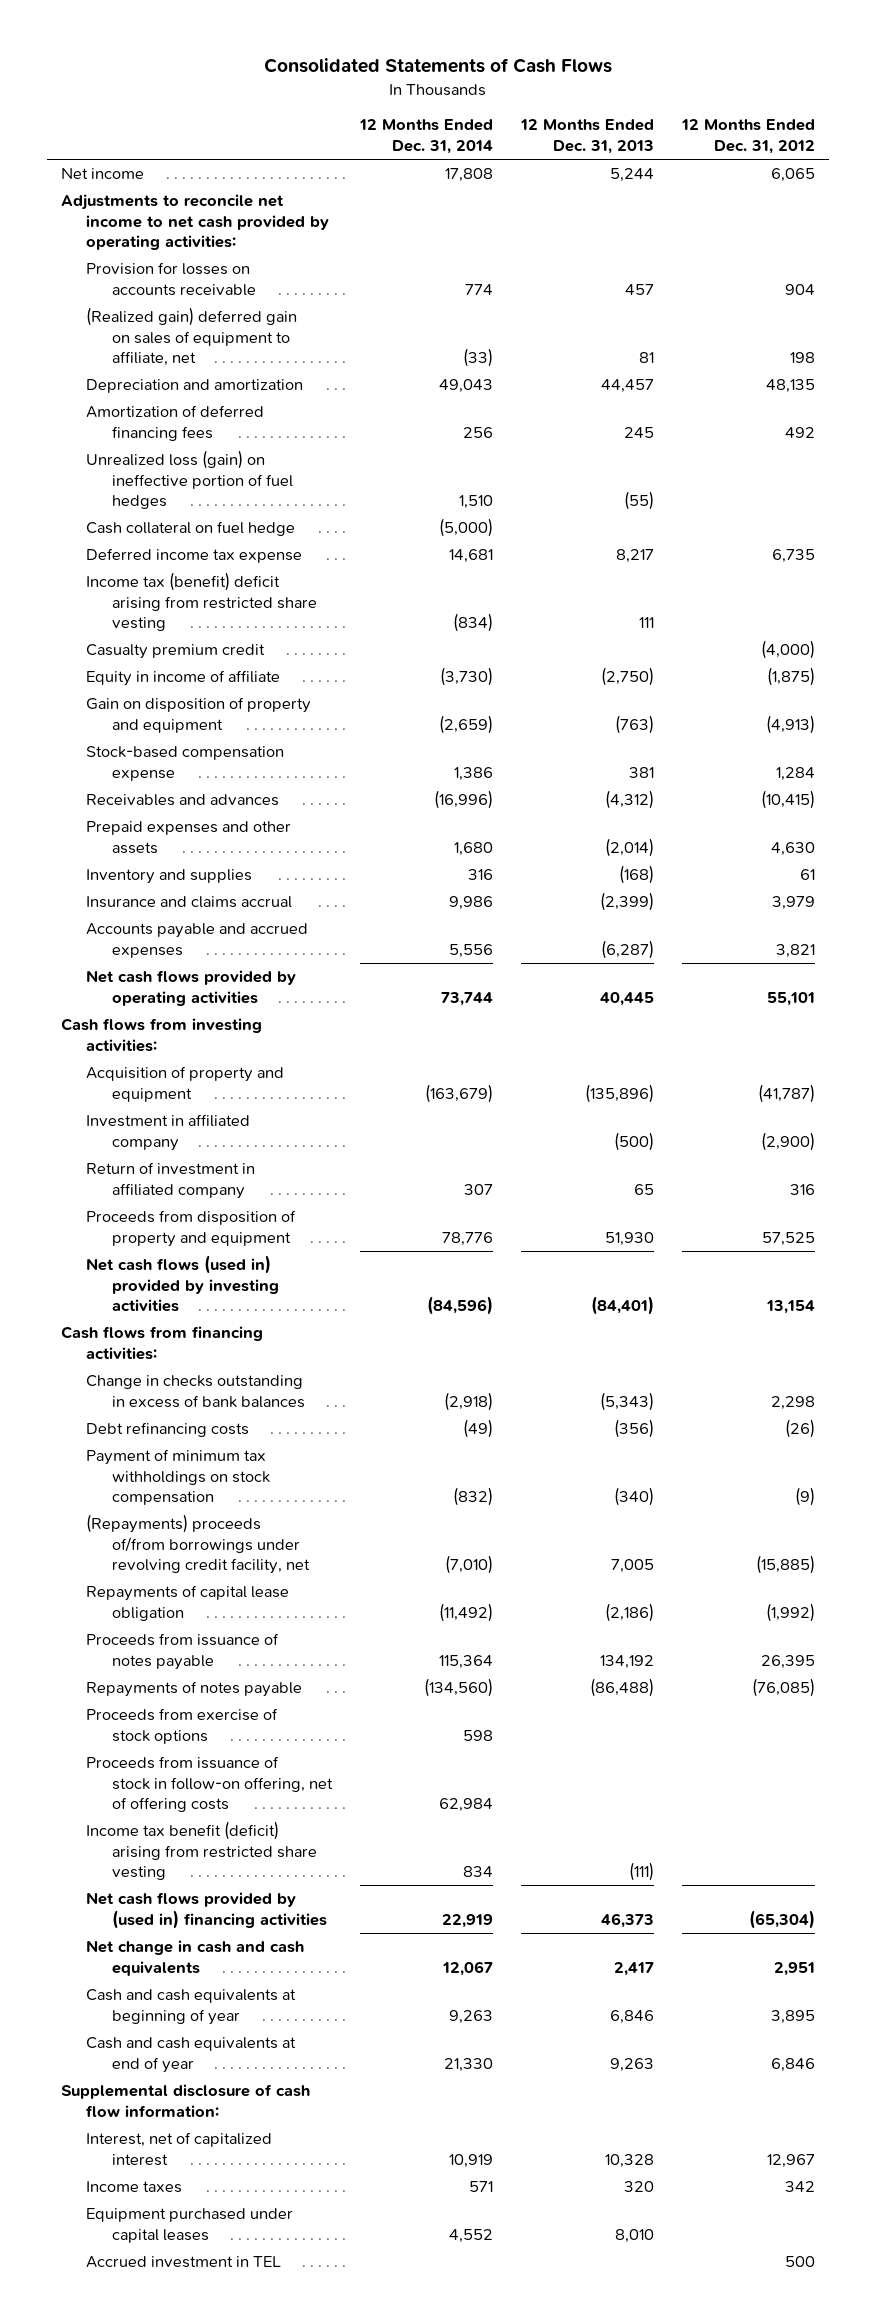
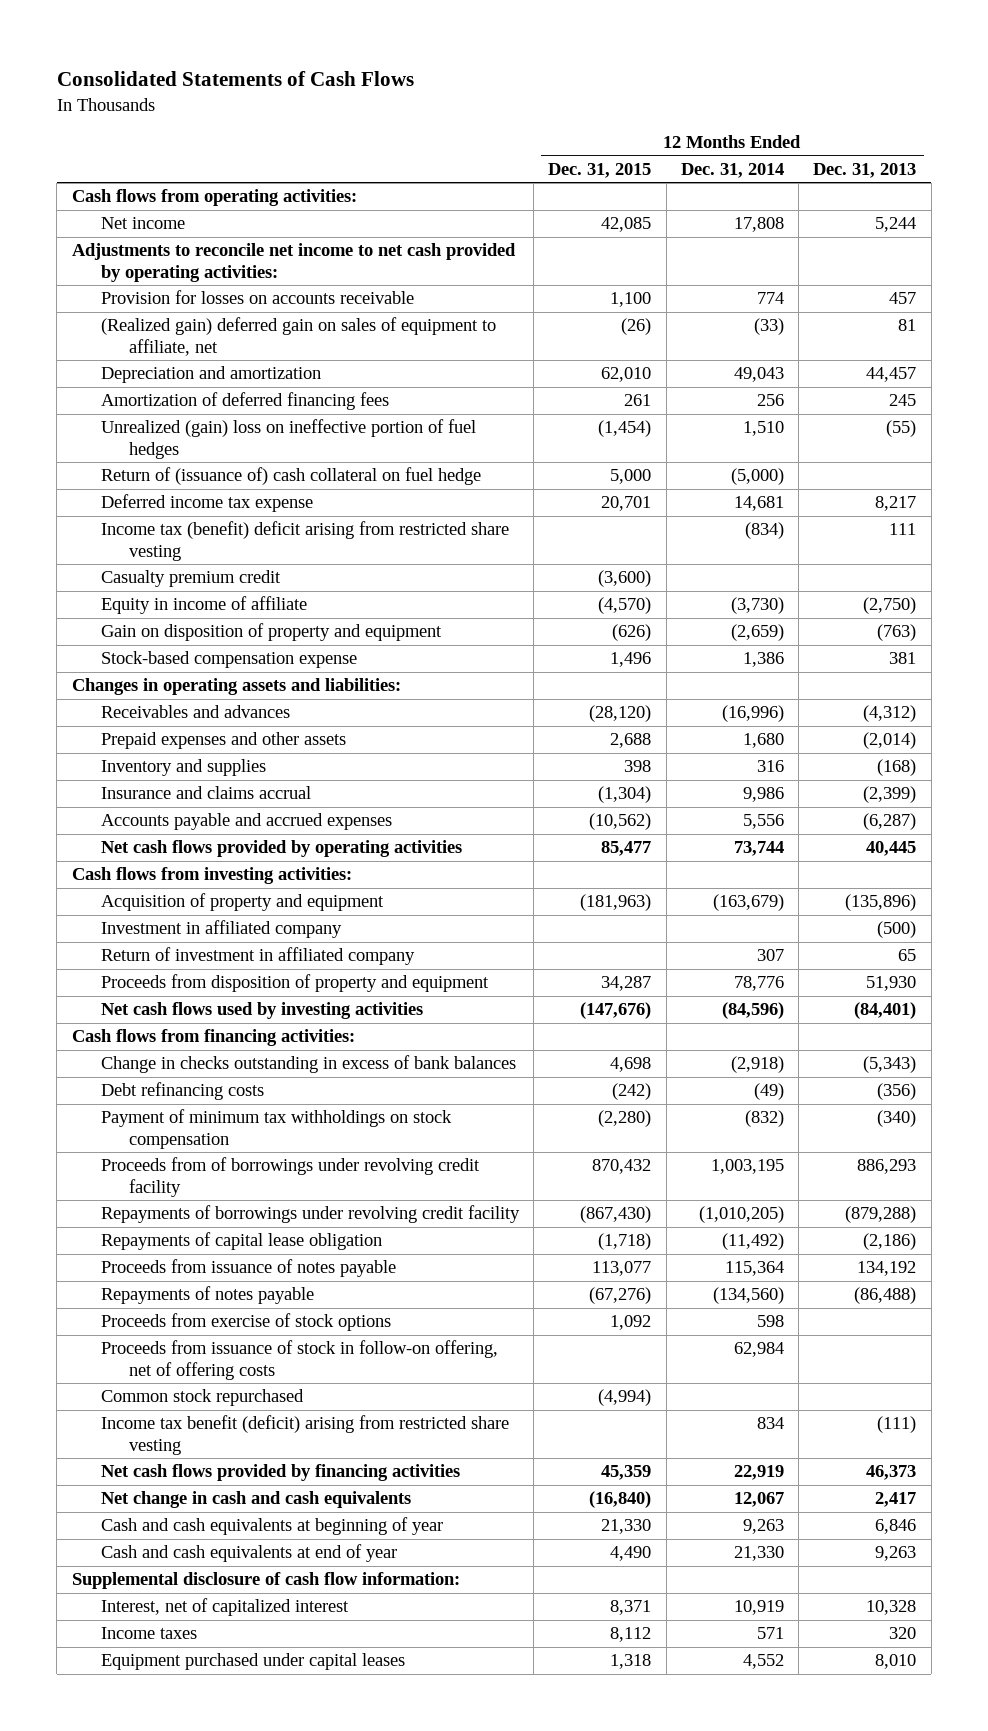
[680,119,815,154] 12 Months Ended Dec. 31, 2012 -> none
none -> [548,162,652,178] Dec. 31, 2015
none -> [71,189,357,207] Cash flows from operating activities:
[86,450,293,510] Unrealized loss (gain) on ineffective portion of fuel hedges -> [100,419,476,459] Unrealized (gain) loss on ineffective portion of fuel hedges
[86,521,296,537] Cash collateral on fuel hedge -> [100,467,481,486] Return of (issuance of) cash collateral on fuel hedge
none -> [71,678,401,696] Changes in operating assets and liabilities:
[86,1255,279,1313] Net cash flows (used in) provided by investing activities -> [100,1002,423,1020] Net cash flows used by investing activities
[86,1514,310,1575] (Repayments) proceeds of/from borrowings under revolving credit facility, net -> [100,1157,480,1197] Proceeds from of borrowings under revolving credit facility
[444,1555,493,1575] (7,010) -> [710,1159,784,1175] 1,003,195
[610,1559,654,1574] 7,005 -> [857,1159,917,1175] 886,293
none -> [100,1205,520,1224] Repayments of borrowings under revolving credit facility
none -> [100,1389,304,1407] Common stock repurchased
[86,1892,327,1929] Net cash flows provided by (used in) financing activities -> [100,1464,460,1482] Net cash flows provided by financing activities
[86,2256,282,2269] Accrued investment in TEL -> none

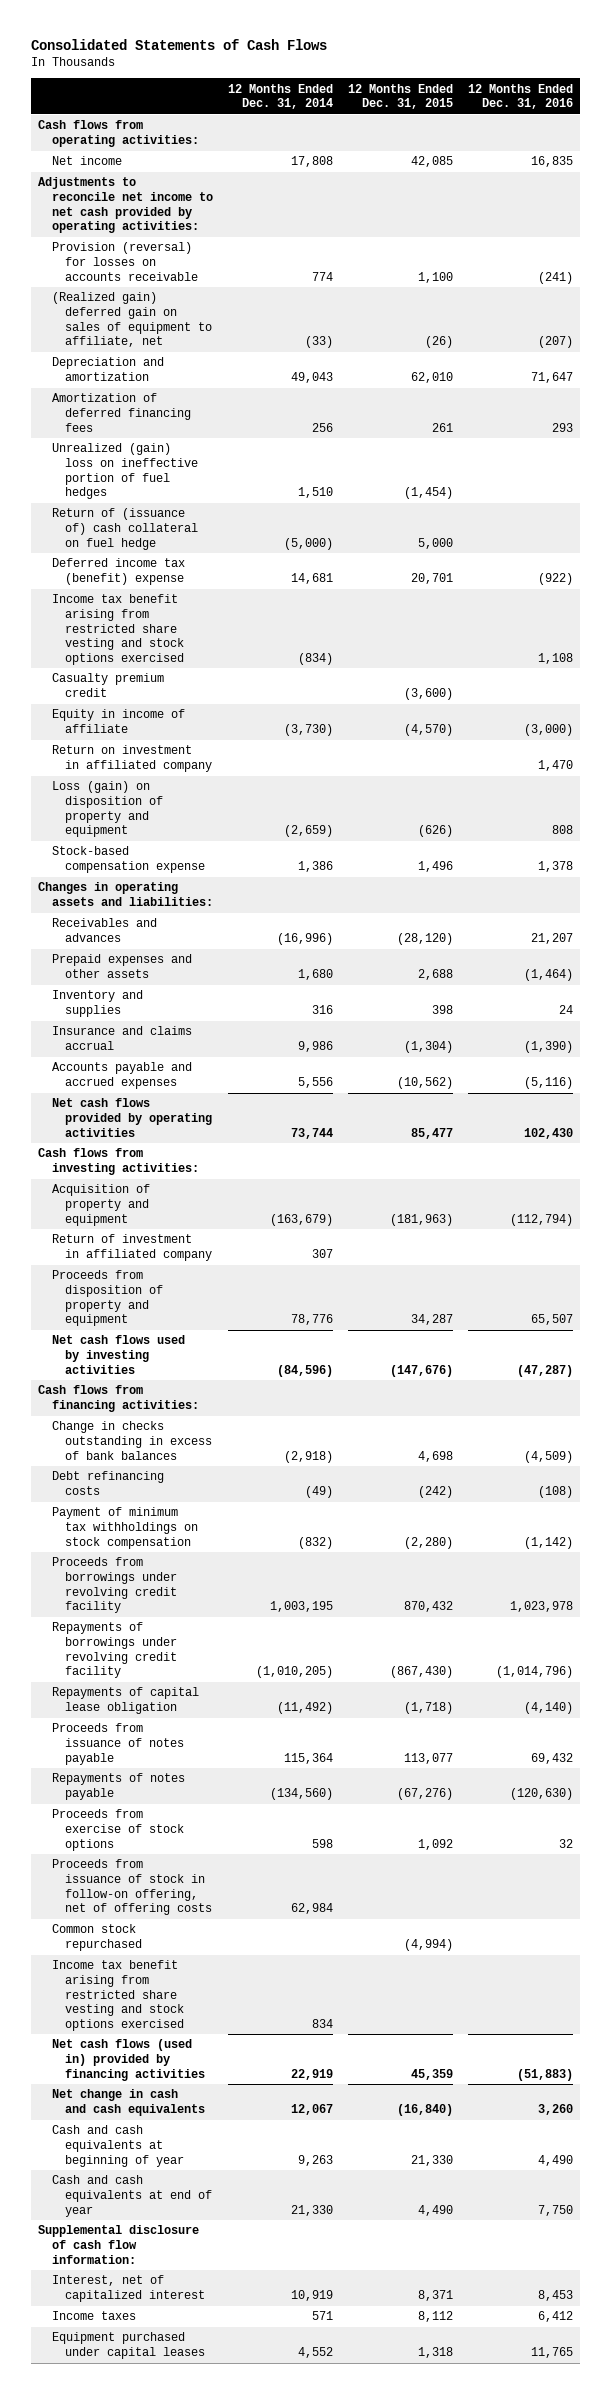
[813,162,917,178] Dec. 31, 2013 -> none
none -> [467,83,573,110] 12 Months Ended Dec. 31, 2016
[100,290,414,305] Provision for losses on accounts receivable -> [51,242,199,281] Provision (reversal) for losses on accounts receivable
[100,494,313,513] Deferred income tax expense -> [51,558,185,586] Deferred income tax (benefit) expense
[100,521,509,561] Income tax (benefit) deficit arising from restricted share vesting -> [51,594,185,665] Income tax benefit arising from restricted share vesting and stock options exercised
none -> [51,745,213,773] Return on investment in affiliated company
[100,623,442,642] Gain on disposition of property and equipment -> [51,781,164,838] Loss (gain) on disposition of property and equipment
[100,920,342,939] Investment in affiliated company -> none
[100,1157,480,1197] Proceeds from of borrowings under revolving credit facility -> [51,1557,178,1614] Proceeds from borrowings under revolving credit facility
[100,1415,509,1455] Income tax benefit (deficit) arising from restricted share vesting -> [51,1960,185,2031] Income tax benefit arising from restricted share vesting and stock options exercised
[100,1464,460,1482] Net cash flows provided by financing activities -> [51,2039,206,2081] Net cash flows (used in) provided by financing activities

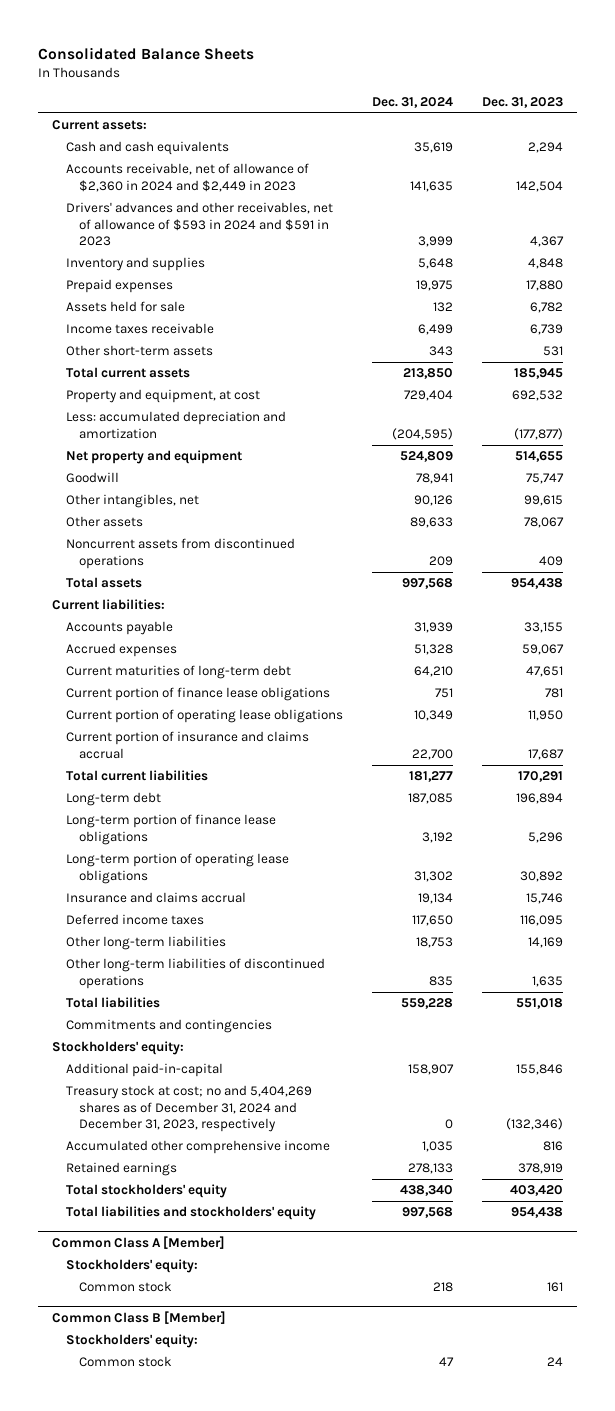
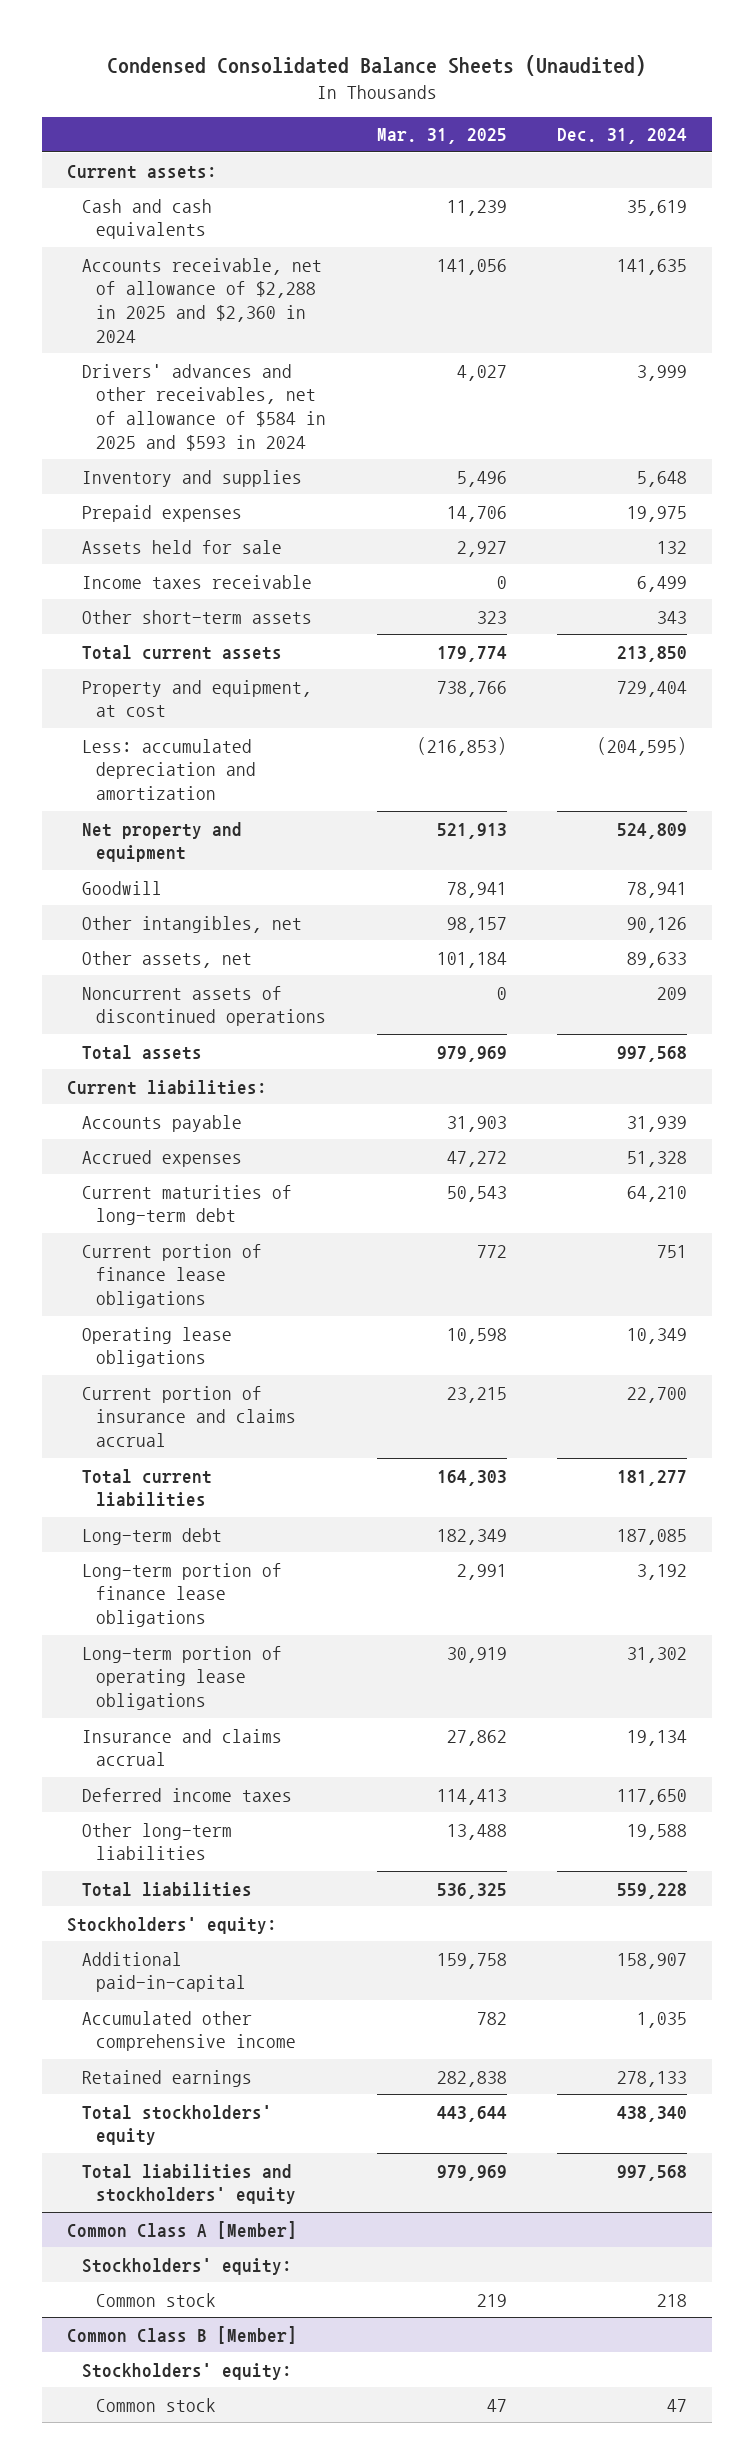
[37,46,254,60] Consolidated Balance Sheets -> [107,54,647,76] Condensed Consolidated Balance Sheets (Unaudited)
[481,96,563,108] Dec. 31, 2023 -> none
none -> [376,128,507,145] Mar. 31, 2025
[65,163,309,192] Accounts receivable, net of allowance of $2,360 in 2024 and $2,449 in 2023 -> [81,257,322,344] Accounts receivable, net of allowance of $2,288 in 2025 and $2,360 in 2024
[65,202,333,247] Drivers' advances and other receivables, net of allowance of $593 in 2024 and $591 in 2023 -> [81,363,327,452] Drivers' advances and other receivables, net of allowance of $584 in 2025 and $593 in 2024
[65,516,143,528] Other assets -> [81,950,252,968] Other assets, net
[65,538,295,569] Noncurrent assets from discontinued operations -> [81,985,327,1027] Noncurrent assets of discontinued operations
[65,709,343,724] Current portion of operating lease obligations -> [81,1326,232,1368] Operating lease obligations
[65,958,325,989] Other long-term liabilities of discontinued operations -> none
[415,937,453,949] 18,753 -> [626,1823,687,1840] 19,588
[65,1019,272,1034] Commitments and contingencies -> none
[65,1085,312,1133] Treasury stock at cost; no and 5,404,269 shares as of December 31, 2024 and December 31, 2023, respectively -> none

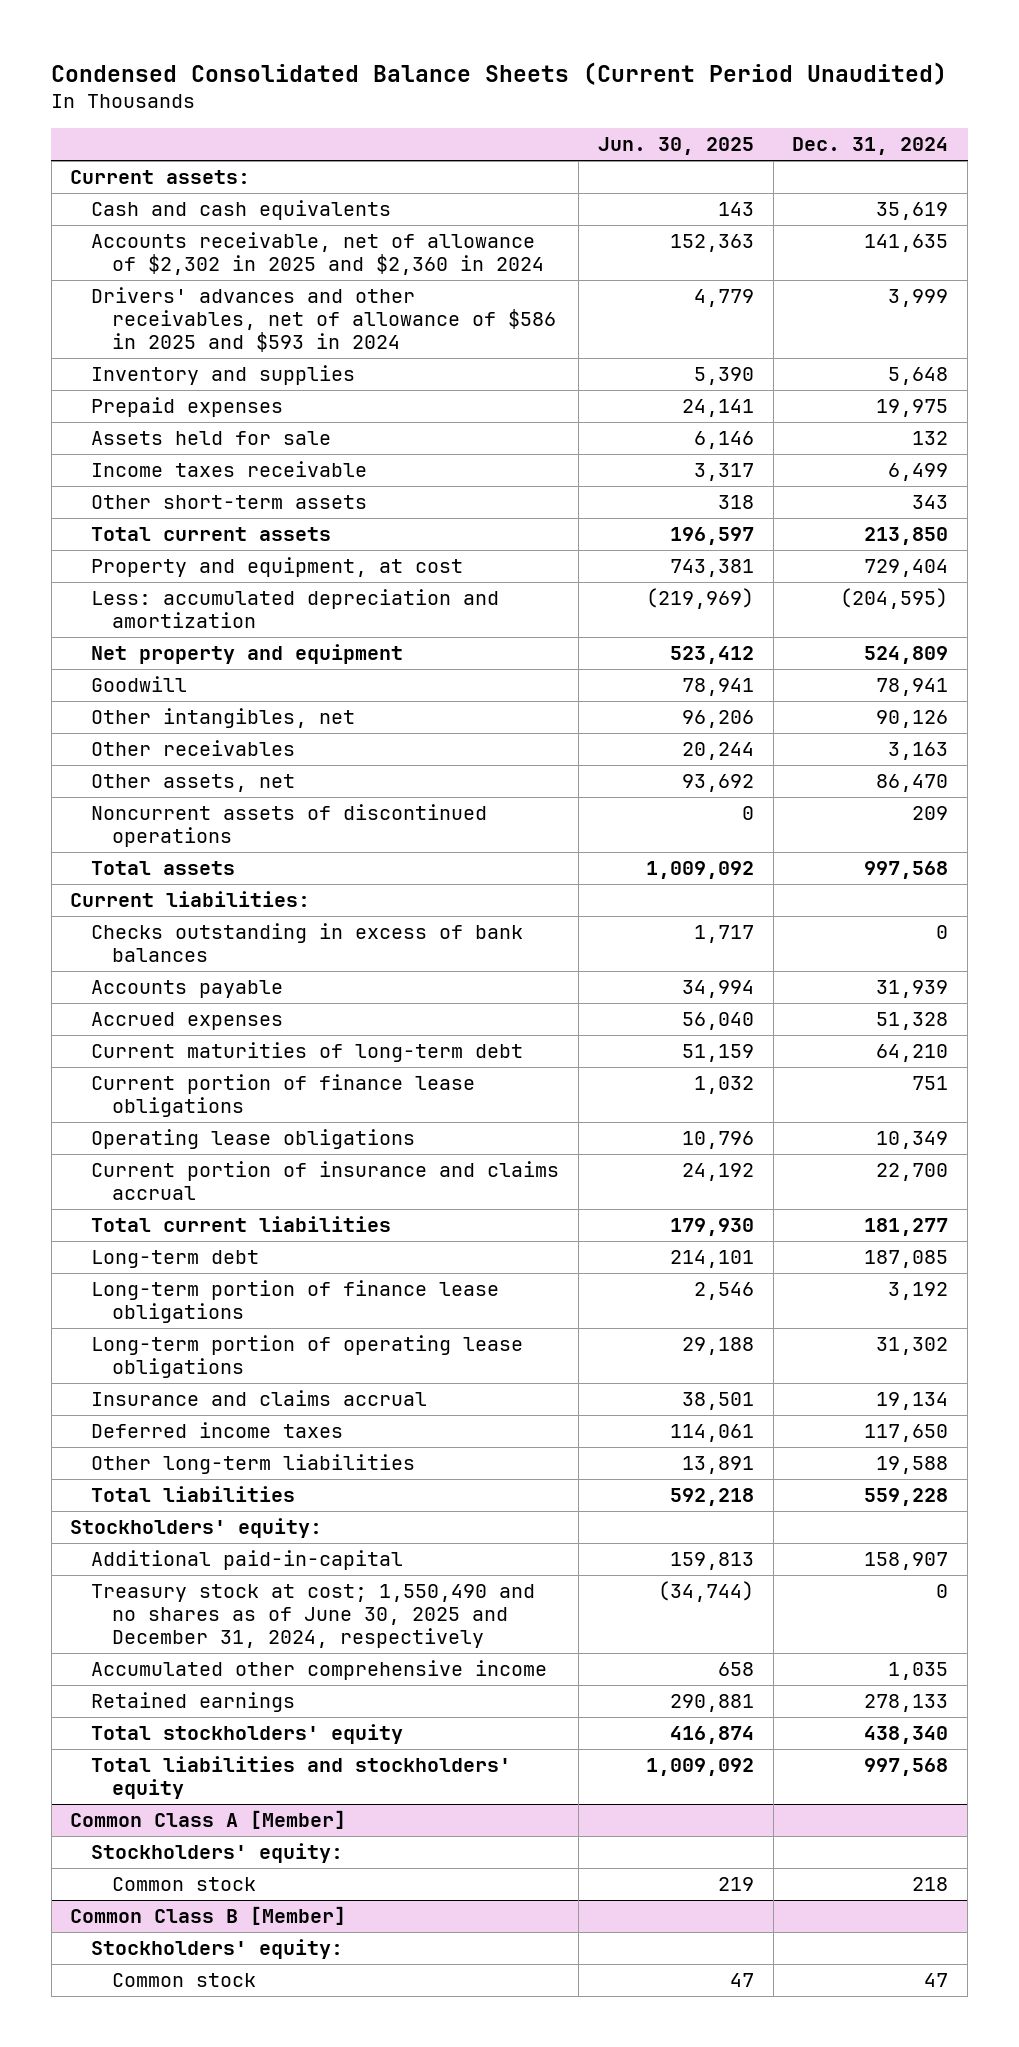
[107,54,647,76] Condensed Consolidated Balance Sheets (Unaudited) -> [51,61,948,85] Condensed Consolidated Balance Sheets (Current Period Unaudited)
[376,128,507,145] Mar. 31, 2025 -> none
none -> [597,137,754,156] Jun. 30, 2025
[81,257,322,344] Accounts receivable, net of allowance of $2,288 in 2025 and $2,360 in 2024 -> [91,232,544,276] Accounts receivable, net of allowance of $2,302 in 2025 and $2,360 in 2024
[81,363,327,452] Drivers' advances and other receivables, net of allowance of $584 in 2025 and $593 in 2024 -> [91,287,556,352] Drivers' advances and other receivables, net of allowance of $586 in 2025 and $593 in 2024
none -> [91,740,296,757] Other receivables
[626,951,687,968] 89,633 -> [876,774,949,793] 86,470
none -> [91,923,524,963] Checks outstanding in excess of bank balances
none -> [91,1584,536,1648] Treasury stock at cost; 1,550,490 and no shares as of June 30, 2025 and December 31, 2024, respectively

